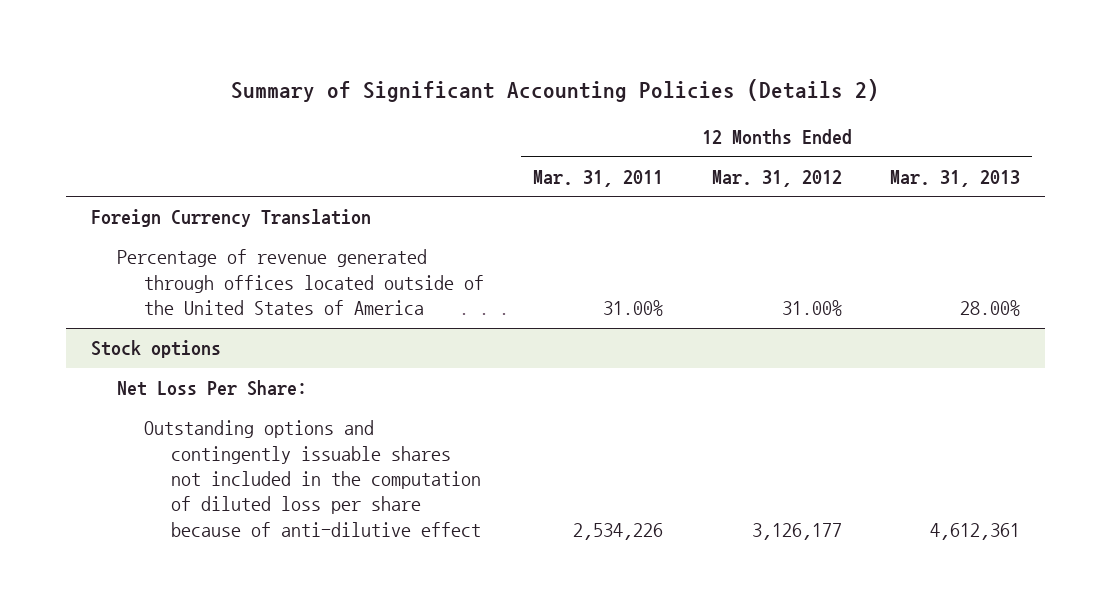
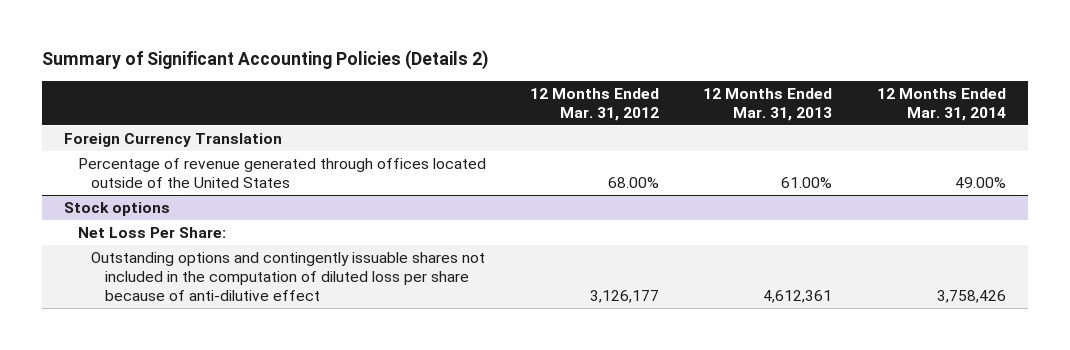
[533,169,664,187] Mar. 31, 2011 -> none
none -> [876,87,1006,121] 12 Months Ended Mar. 31, 2014
[117,249,485,316] Percentage of revenue generated through offices located outside of the United States of America -> [77,158,486,189] Percentage of revenue generated through offices located outside of the United States
[781,300,842,317] 31.00% -> [607,177,659,189] 68.00%
[960,300,1021,317] 28.00% -> [781,177,833,189] 61.00%

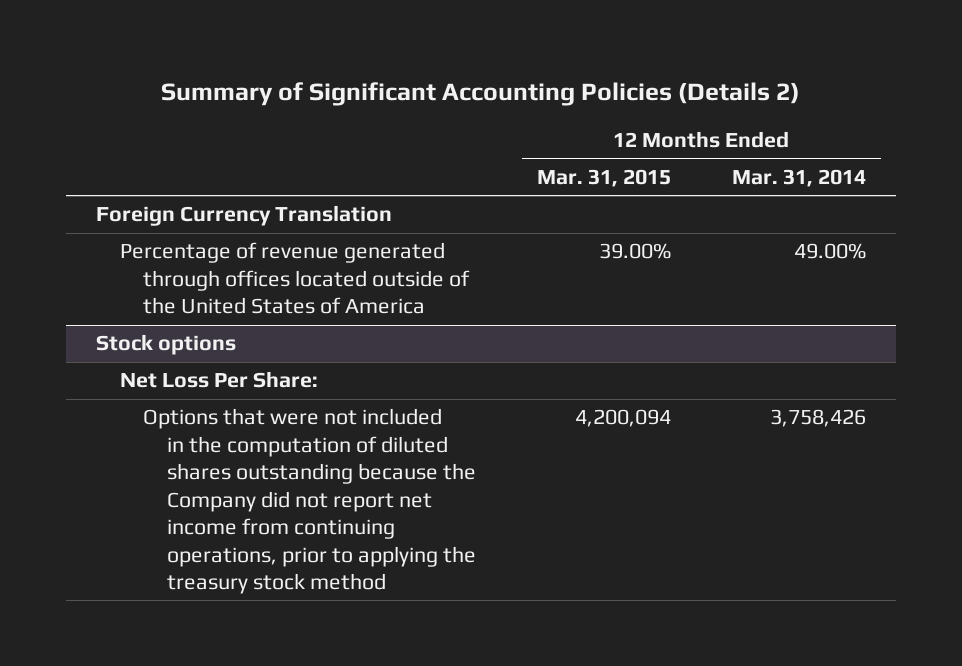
[529,87,659,121] 12 Months Ended Mar. 31, 2012 -> none
[703,87,833,121] 12 Months Ended Mar. 31, 2013 -> none
none -> [536,168,671,187] Mar. 31, 2015
[77,158,486,189] Percentage of revenue generated through offices located outside of the United States -> [119,242,471,315] Percentage of revenue generated through offices located outside of the United States of America
[91,252,486,301] Outstanding options and contingently issuable shares not included in the computation of diluted loss per share because of anti-dilutive effect -> [143,408,476,595] Options that were not included in the computation of diluted shares outstanding because the Company did not report net income from continuing operations, prior to applying the treasury stock method

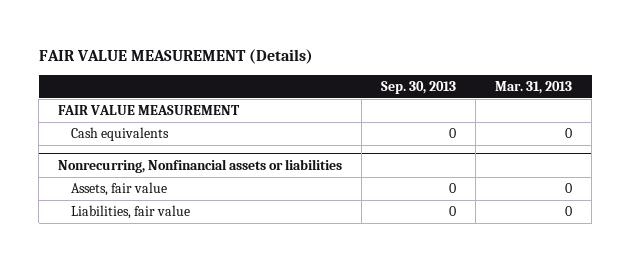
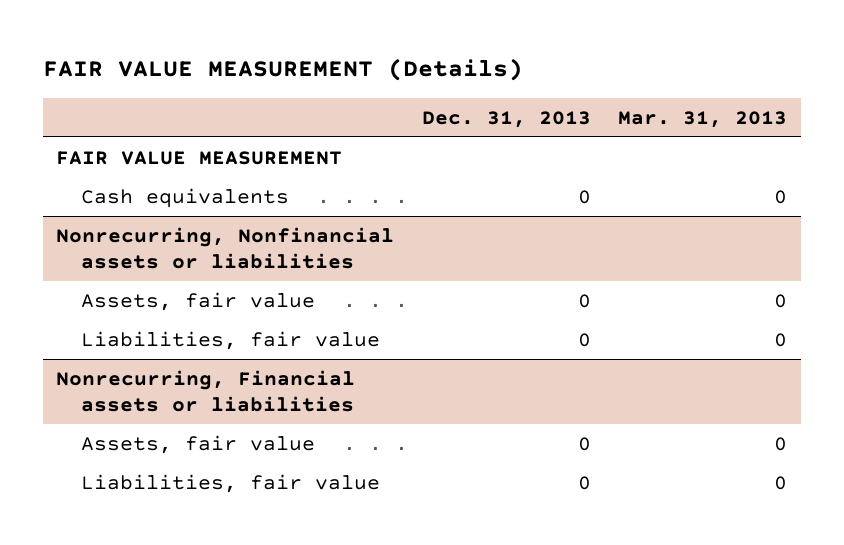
[381,80,457,94] Sep. 30, 2013 -> none
none -> [421,110,591,128] Dec. 31, 2013
none -> [56,369,356,413] Nonrecurring, Financial assets or liabilities
none -> [80,434,315,454] Assets, fair value
none -> [80,473,380,493] Liabilities, fair value

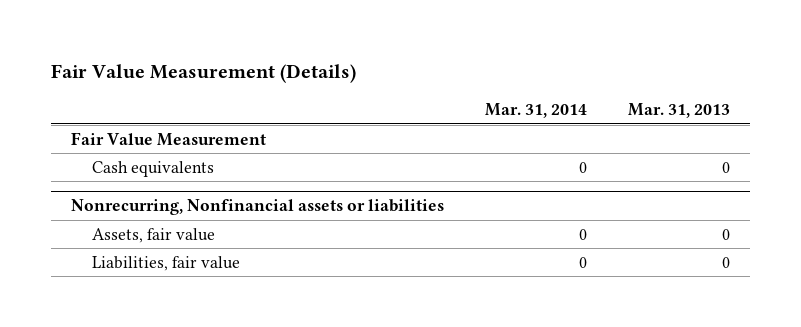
[42,58,523,82] FAIR VALUE MEASUREMENT (Details) -> [51,64,357,84] Fair Value Measurement (Details)
[421,110,591,128] Dec. 31, 2013 -> none
none -> [485,103,588,119] Mar. 31, 2014
[56,150,343,165] FAIR VALUE MEASUREMENT -> [71,131,267,146] Fair Value Measurement
[56,369,356,413] Nonrecurring, Financial assets or liabilities -> none
[80,434,315,454] Assets, fair value -> none
[80,473,380,493] Liabilities, fair value -> none

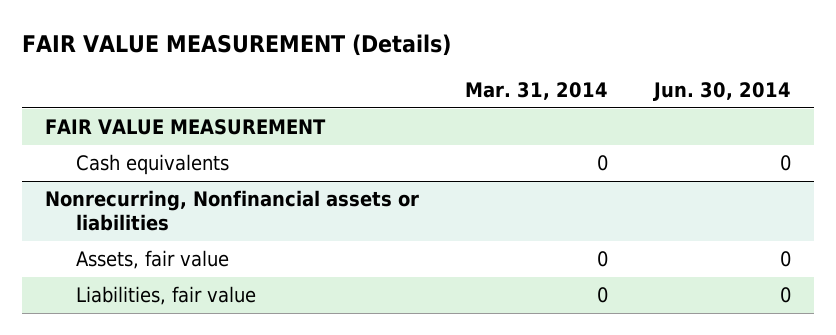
[51,64,357,84] Fair Value Measurement (Details) -> [21,34,451,57] FAIR VALUE MEASUREMENT (Details)
[627,103,730,119] Mar. 31, 2013 -> none
none -> [652,82,791,102] Jun. 30, 2014
[71,131,267,146] Fair Value Measurement -> [44,119,326,136] FAIR VALUE MEASUREMENT

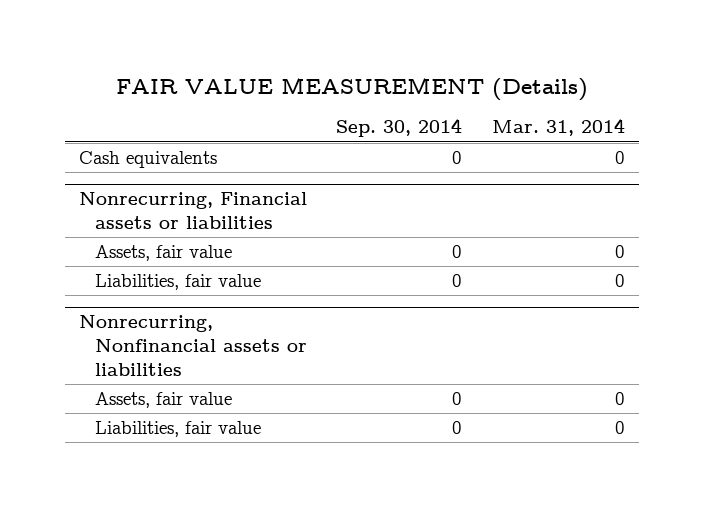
[652,82,791,102] Jun. 30, 2014 -> none
none -> [336,118,463,138] Sep. 30, 2014
[44,119,326,136] FAIR VALUE MEASUREMENT -> none
none -> [79,192,308,230] Nonrecurring, Financial assets or liabilities
none -> [94,245,232,262] Assets, fair value
none -> [94,274,261,291] Liabilities, fair value

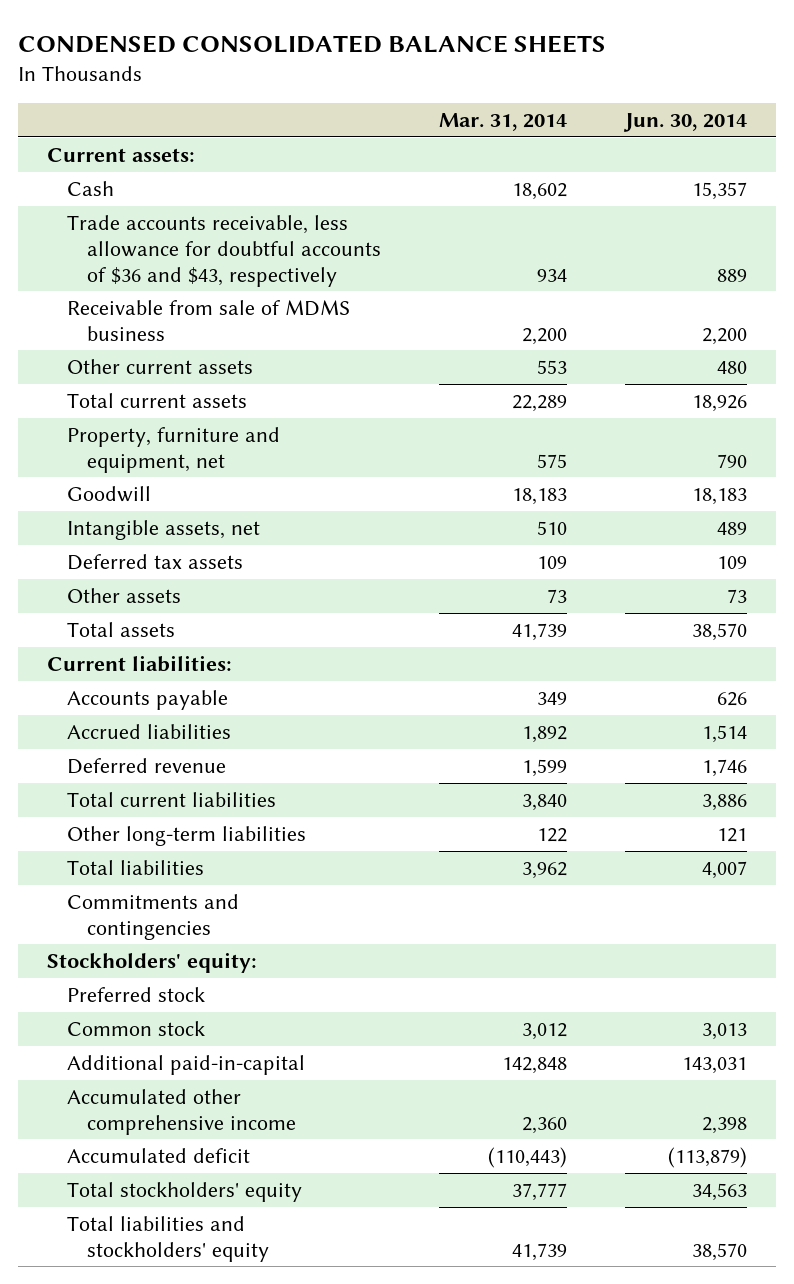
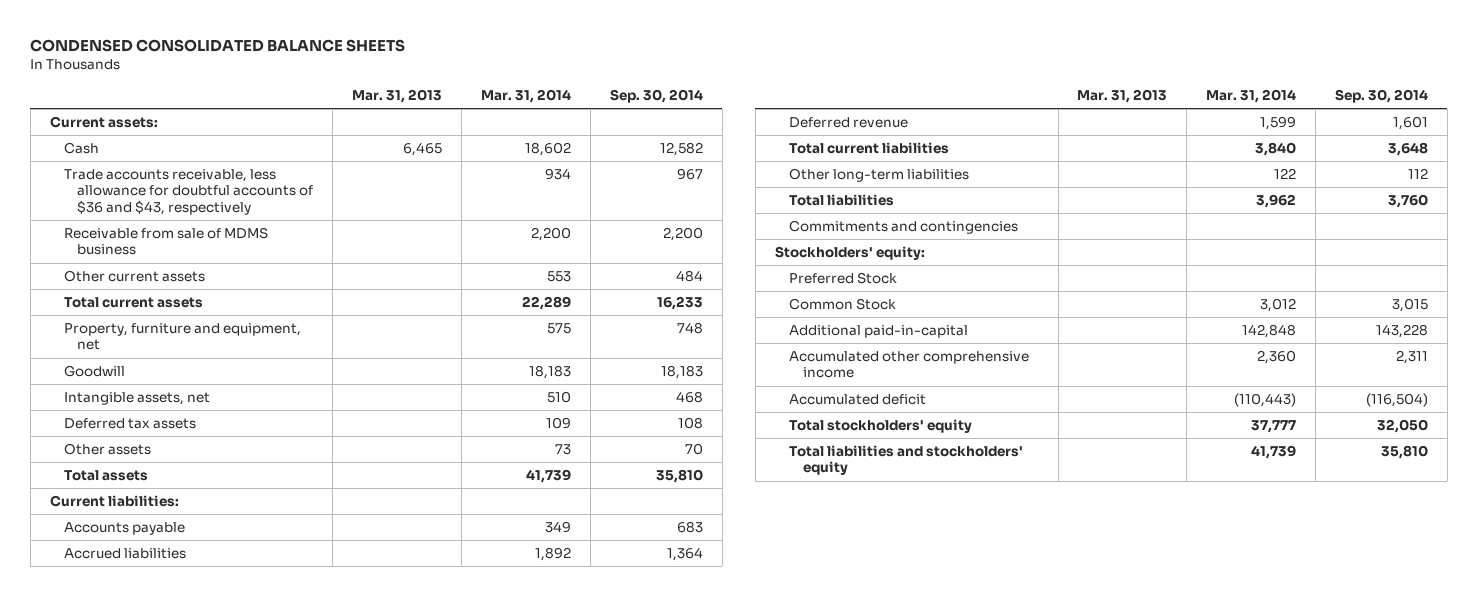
[623,112,748,132] Jun. 30, 2014 -> none
none -> [352,88,443,103] Mar. 31, 2013
none -> [609,88,703,103] Sep. 30, 2014
[67,986,206,1002] Preferred stock -> [788,271,897,284] Preferred Stock
[67,1020,206,1036] Common stock -> [788,297,896,310] Common Stock

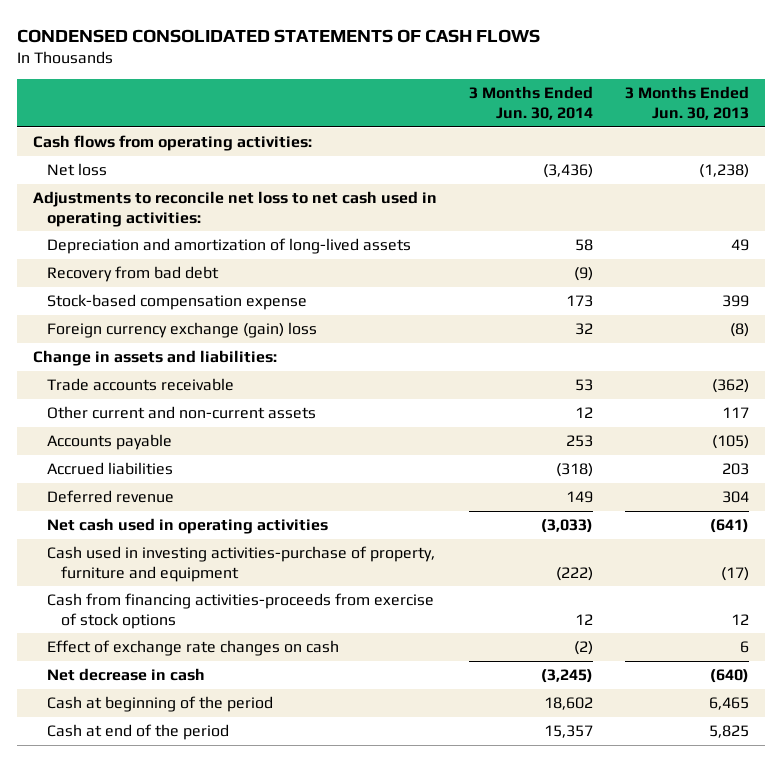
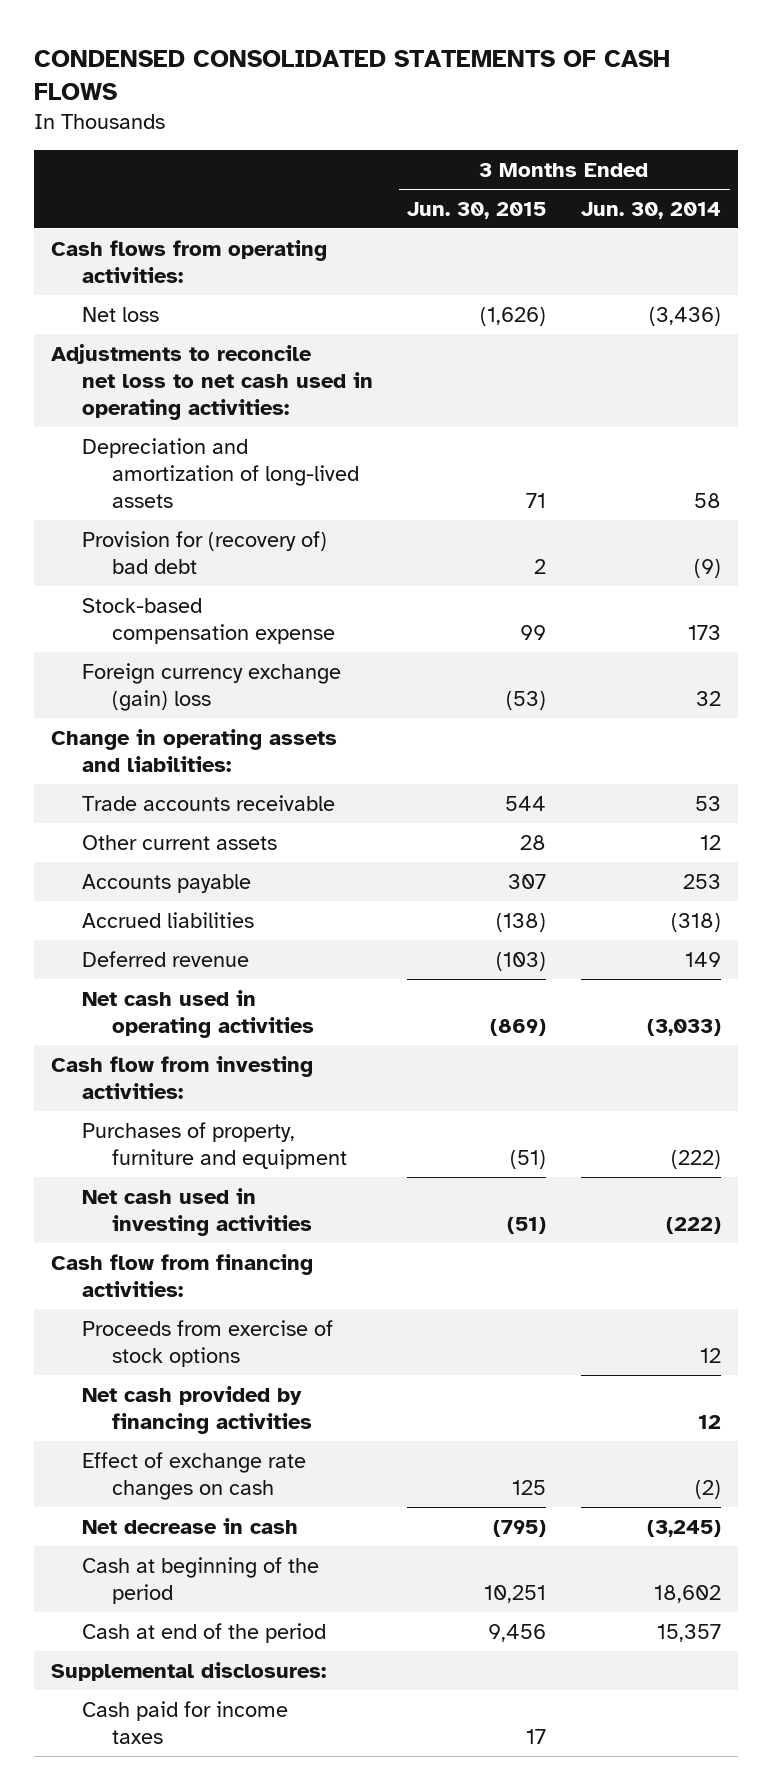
[625,86,750,120] 3 Months Ended Jun. 30, 2013 -> none
none -> [407,201,547,219] Jun. 30, 2015
[46,266,219,283] Recovery from bad debt -> [81,530,327,574] Provision for (recovery of) bad debt
[32,350,277,367] Change in assets and liabilities: -> [51,728,338,772] Change in operating assets and liabilities:
[46,406,316,420] Other current and non-current assets -> [81,834,277,850] Other current assets
none -> [51,1055,314,1099] Cash flow from investing activities:
[46,546,435,582] Cash used in investing activities-purchase of property, furniture and equipment -> [81,1121,348,1169] Purchases of property, furniture and equipment
none -> [81,1187,313,1236] Net cash used in investing activities
none -> [51,1253,314,1297] Cash flow from financing activities:
[46,593,434,629] Cash from financing activities-proceeds from exercise of stock options -> [81,1319,333,1367] Proceeds from exercise of stock options
none -> [81,1385,313,1434] Net cash provided by financing activities
none -> [51,1661,327,1681] Supplemental disclosures:
none -> [81,1700,288,1744] Cash paid for income taxes

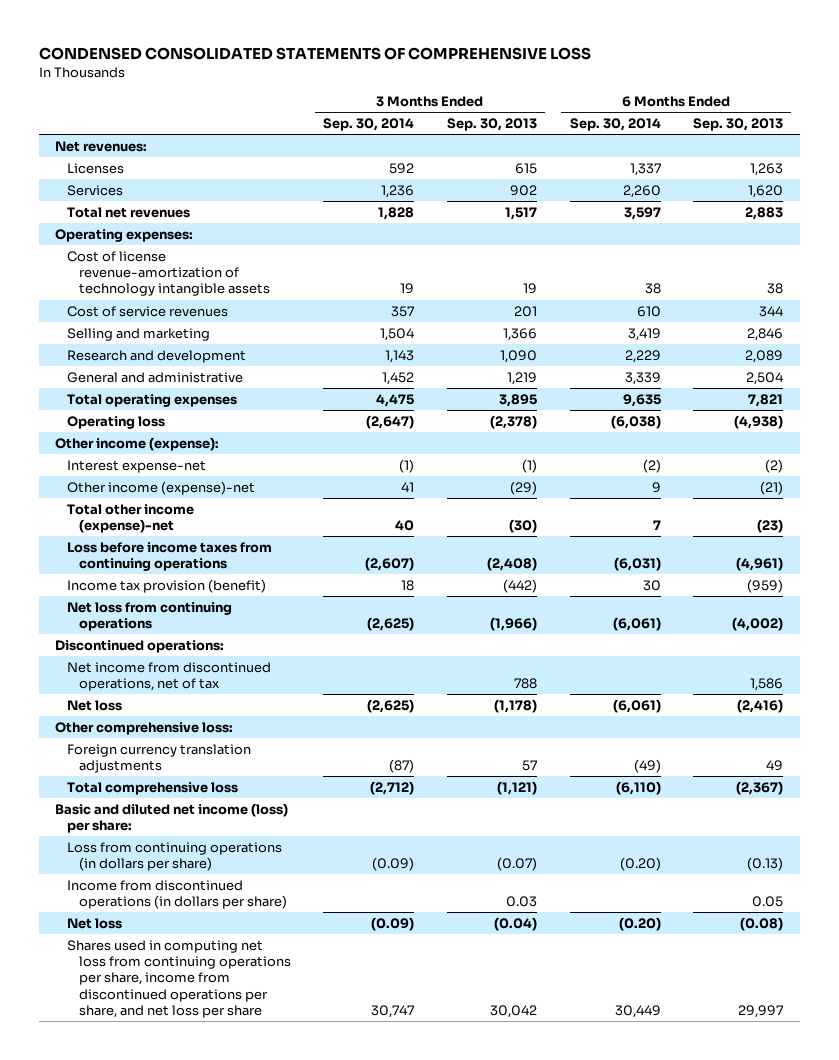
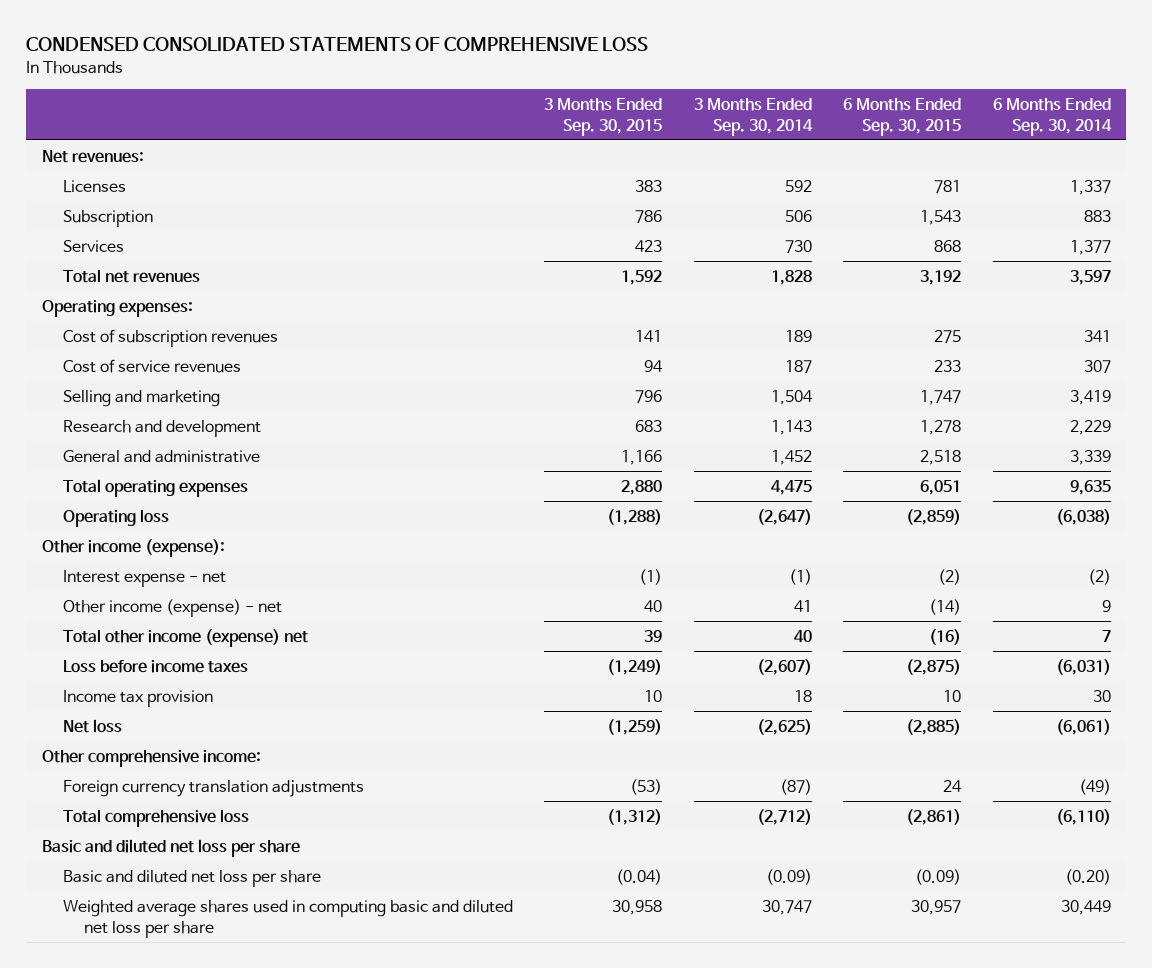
[446,118,537,132] Sep. 30, 2013 -> none
[693,118,784,132] Sep. 30, 2013 -> none
none -> [544,97,663,136] 3 Months Ended Sep. 30, 2015
none -> [843,97,962,136] 6 Months Ended Sep. 30, 2015
none -> [63,209,154,227] Subscription
[381,184,415,198] 1,236 -> [784,239,812,253] 730
[622,184,661,198] 2,260 -> [1069,239,1111,255] 1,377
[66,250,270,297] Cost of license revenue-amortization of technology intangible assets -> none
none -> [63,328,279,347] Cost of subscription revenues
[391,305,415,317] 357 -> [784,359,812,373] 187
[636,305,661,317] 610 -> [1083,359,1111,373] 307
[66,601,232,632] Net loss from continuing operations -> none
[55,639,225,653] Discontinued operations: -> none
[66,661,271,692] Net income from discontinued operations, net of tax -> none
[66,459,206,473] Interest expense-net -> [63,569,227,587] Interest expense - net
[66,480,255,495] Other income (expense)-net -> [63,598,283,617] Other income (expense) - net
[66,503,194,534] Total other income (expense)-net -> [63,628,309,647] Total other income (expense) net
[66,541,272,572] Loss before income taxes from continuing operations -> [63,659,249,673] Loss before income taxes
[66,578,266,593] Income tax provision (benefit) -> [63,689,214,707] Income tax provision
[55,721,234,735] Other comprehensive loss: -> [41,749,261,767] Other comprehensive income:
[66,879,287,910] Income from discontinued operations (in dollars per share) -> none
[66,917,122,929] Net loss -> none
[55,802,289,834] Basic and diluted net income (loss) per share: -> [41,838,300,857] Basic and diluted net loss per share
[66,841,282,872] Loss from continuing operations (in dollars per share) -> [63,869,322,887] Basic and diluted net loss per share
[66,939,291,1018] Shares used in computing net loss from continuing operations per share, income from discontinued operations per share, and net loss per share -> [63,899,514,938] Weighted average shares used in computing basic and diluted net loss per share

